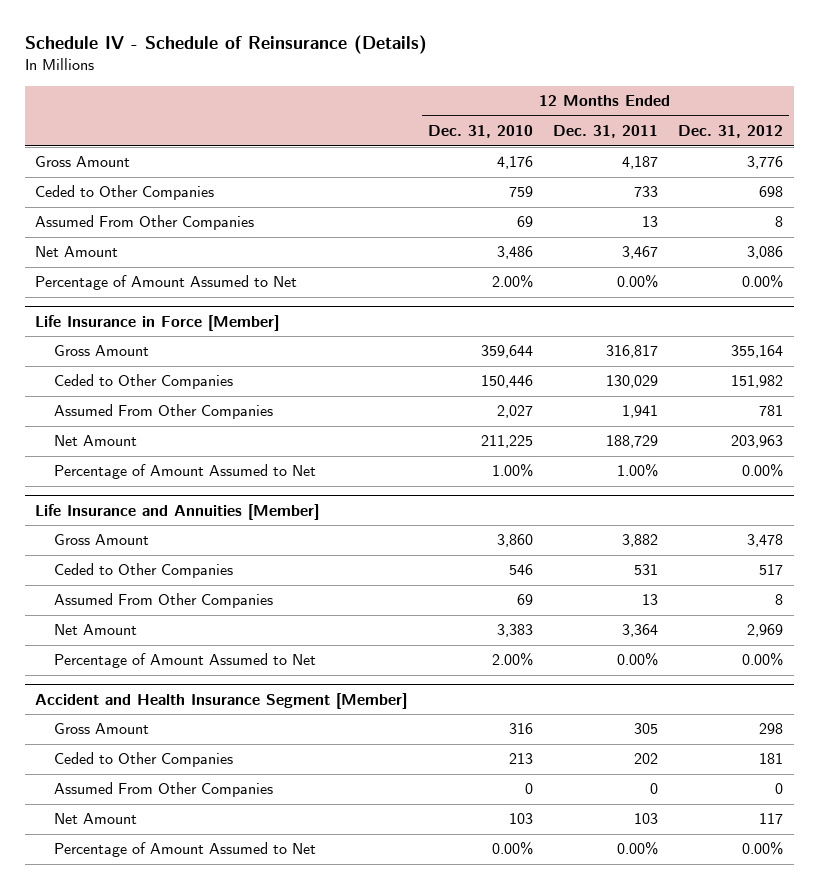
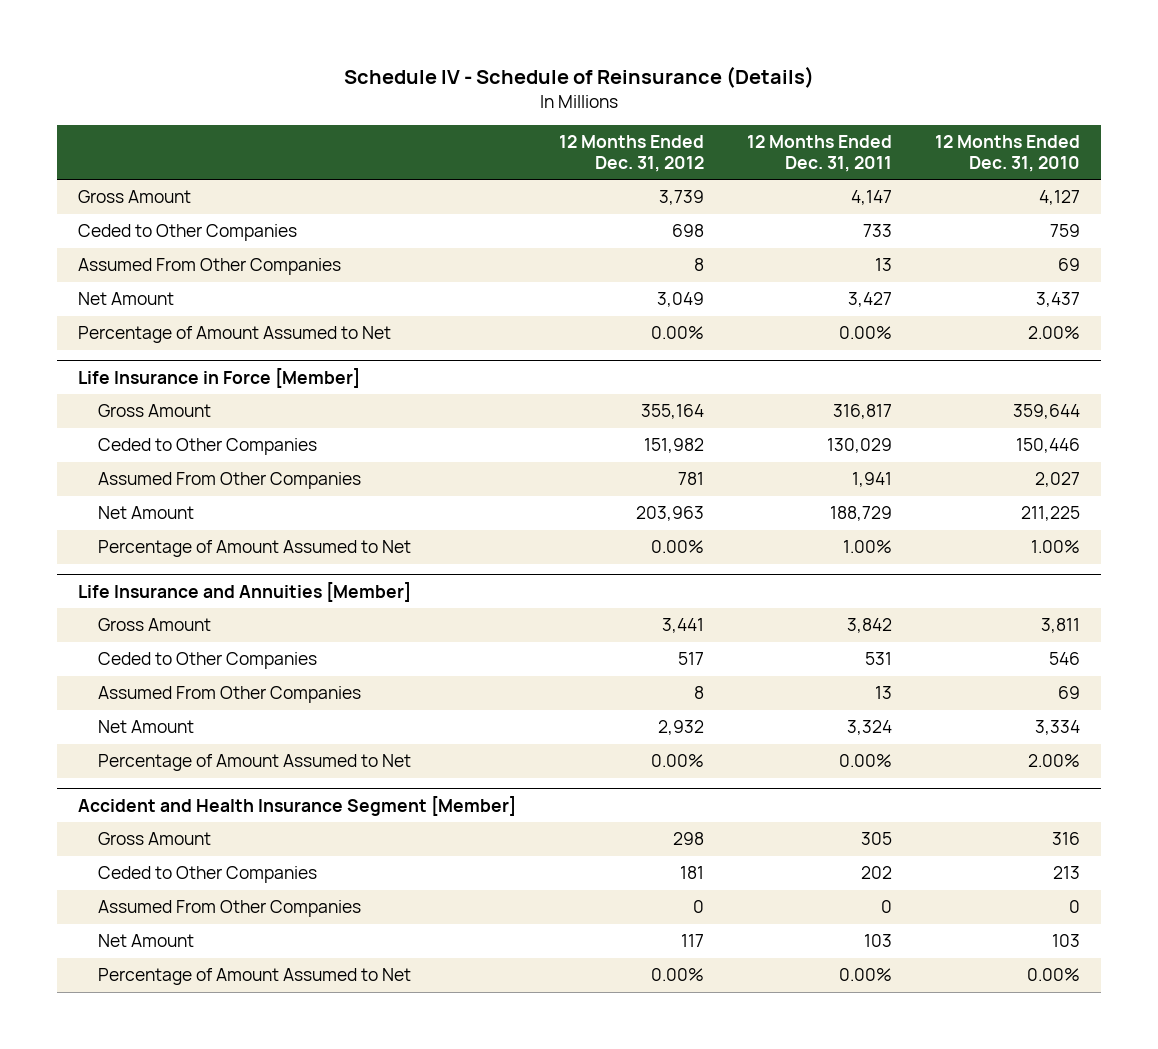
[496,156,533,170] 4,176 -> [1038,190,1080,206] 4,127
[621,156,658,170] 4,187 -> [850,190,892,206] 4,147
[747,156,784,170] 3,776 -> [659,190,705,206] 3,739
[496,246,533,260] 3,486 -> [1035,292,1080,308] 3,437
[621,246,658,260] 3,467 -> [847,292,892,308] 3,427
[747,246,784,260] 3,086 -> [657,292,705,308] 3,049
[496,534,533,548] 3,860 -> [1040,618,1080,634] 3,811
[621,534,658,548] 3,882 -> [846,618,892,634] 3,842
[747,534,784,548] 3,478 -> [662,618,705,634] 3,441
[496,624,533,638] 3,383 -> [1034,720,1080,736] 3,334
[621,624,658,638] 3,364 -> [846,720,892,736] 3,324
[747,624,784,638] 2,969 -> [658,720,705,736] 2,932

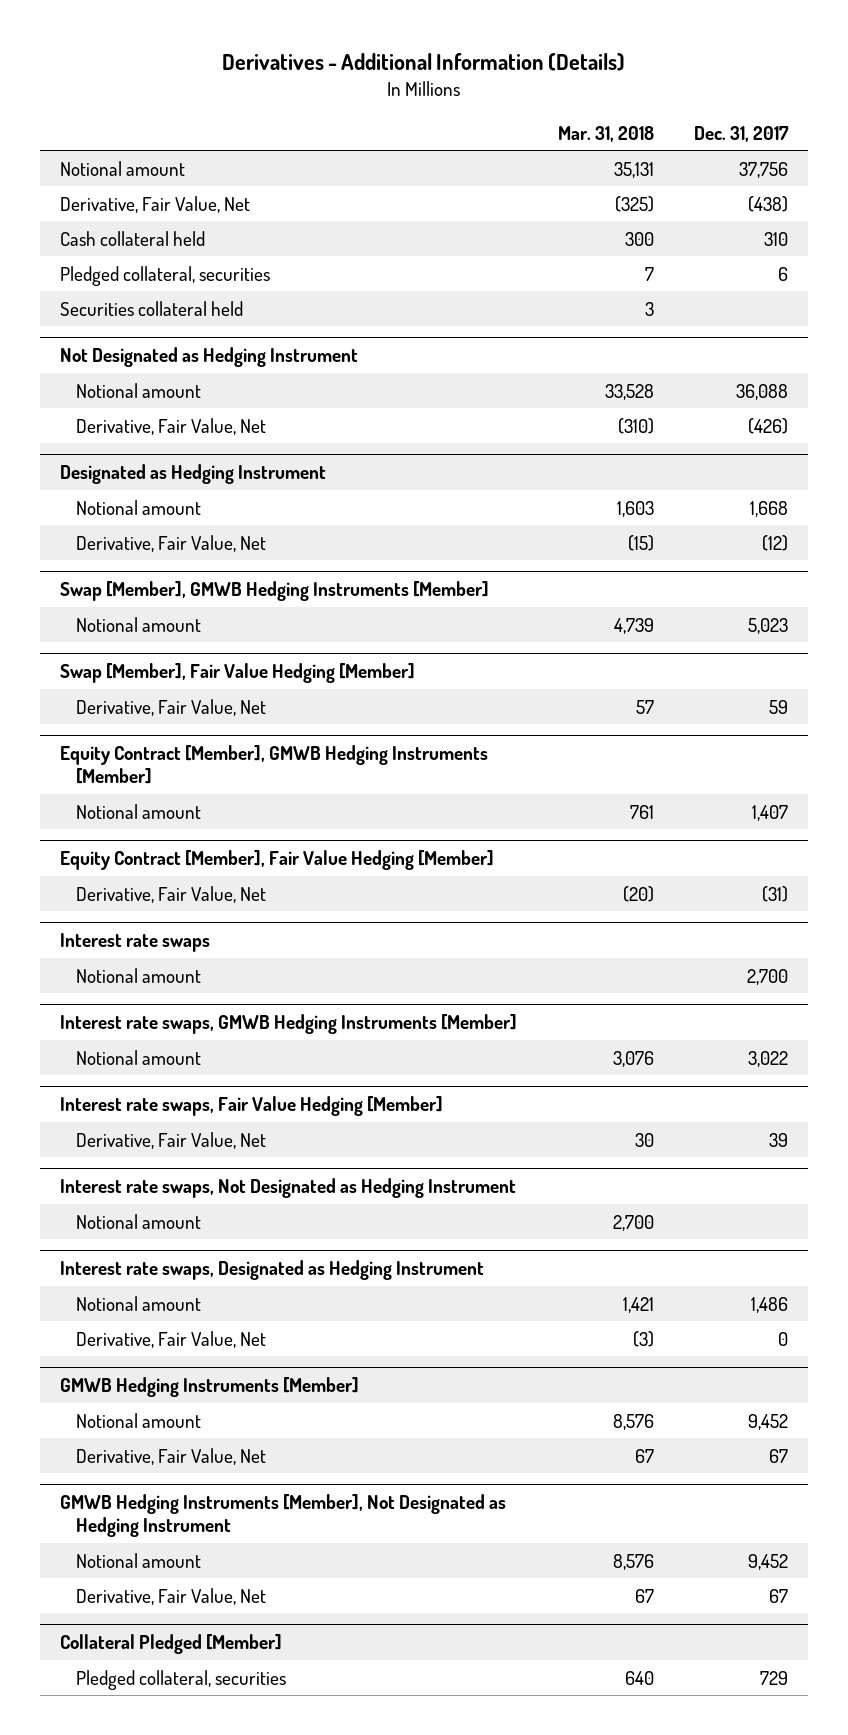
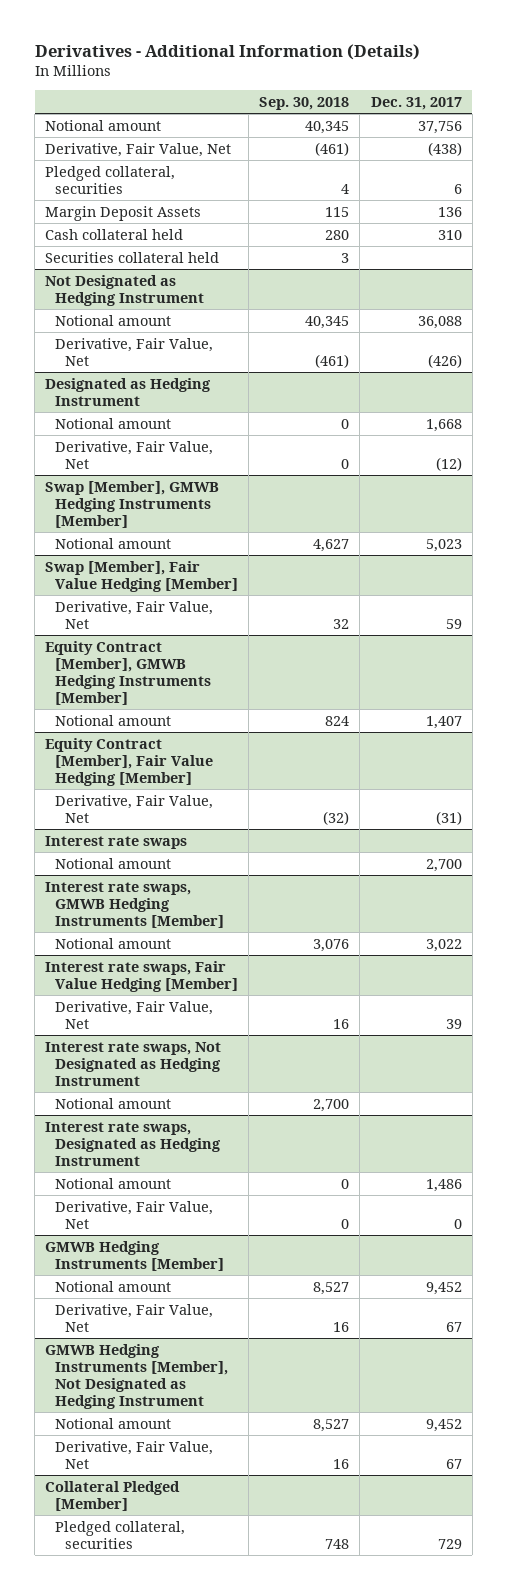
[557,125,654,142] Mar. 31, 2018 -> none
none -> [259,96,350,110] Sep. 30, 2018
none -> [45,205,202,221] Margin Deposit Assets
[60,230,206,246] Cash collateral held -> [45,228,184,240] Cash collateral held

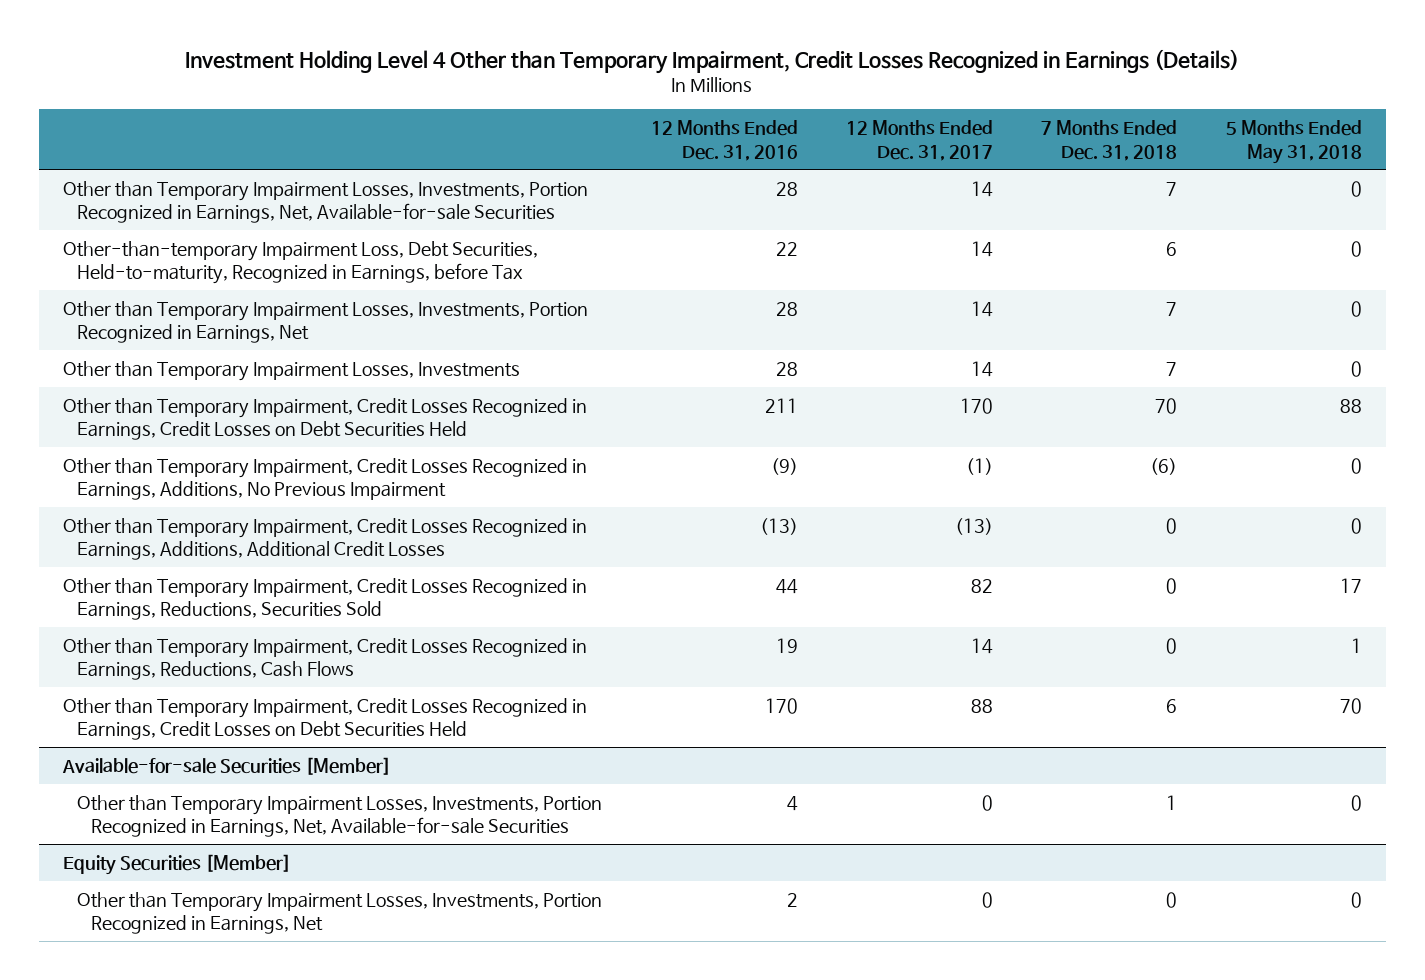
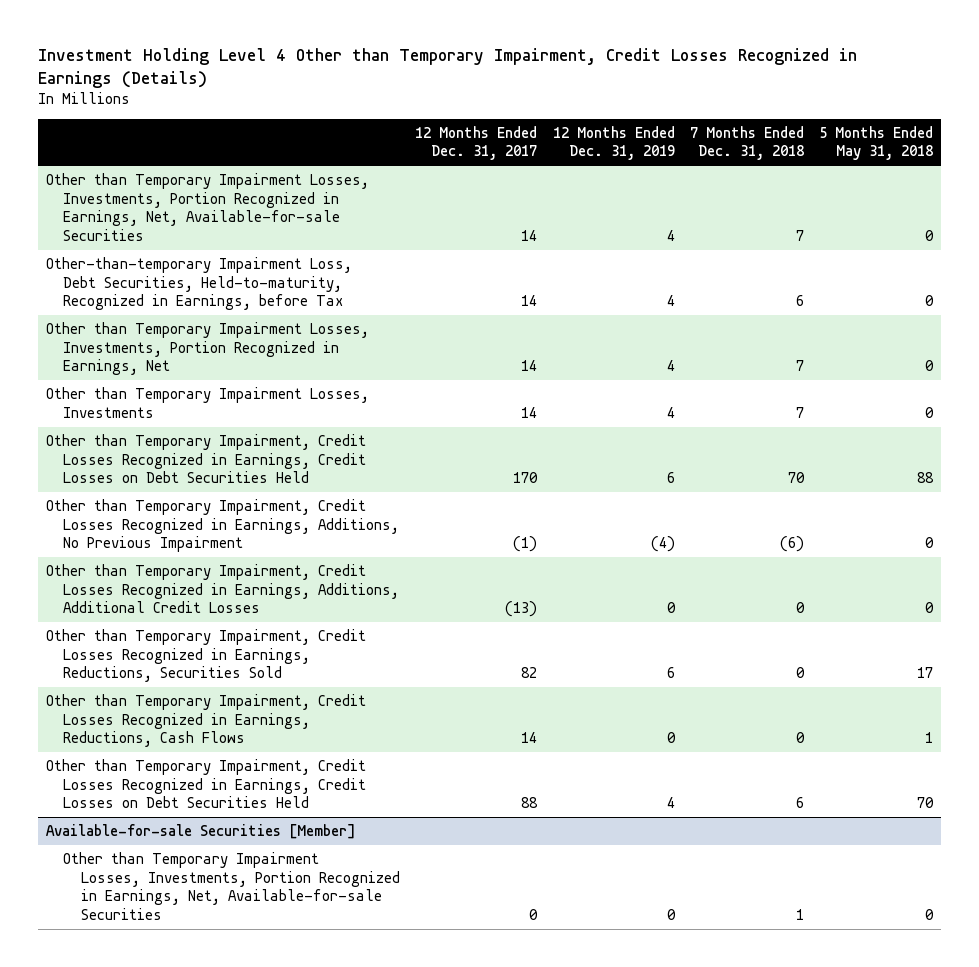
[650,120,798,161] 12 Months Ended Dec. 31, 2016 -> none
none -> [552,125,675,161] 12 Months Ended Dec. 31, 2019
[62,853,291,875] Equity Securities [Member] -> none
[77,891,603,935] Other than Temporary Impairment Losses, Investments, Portion Recognized in Earnings, Net -> none

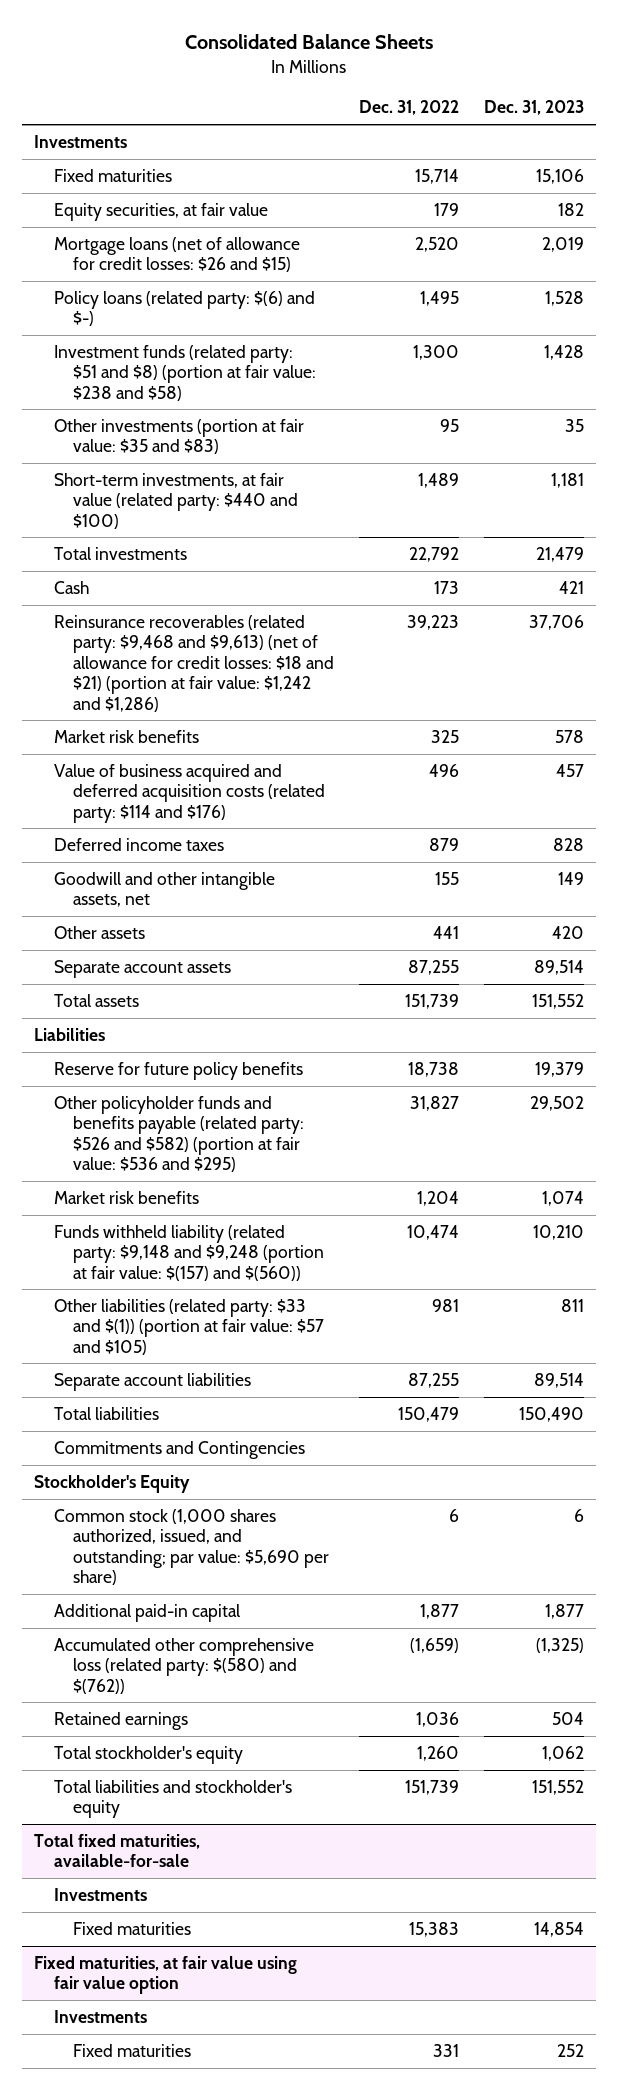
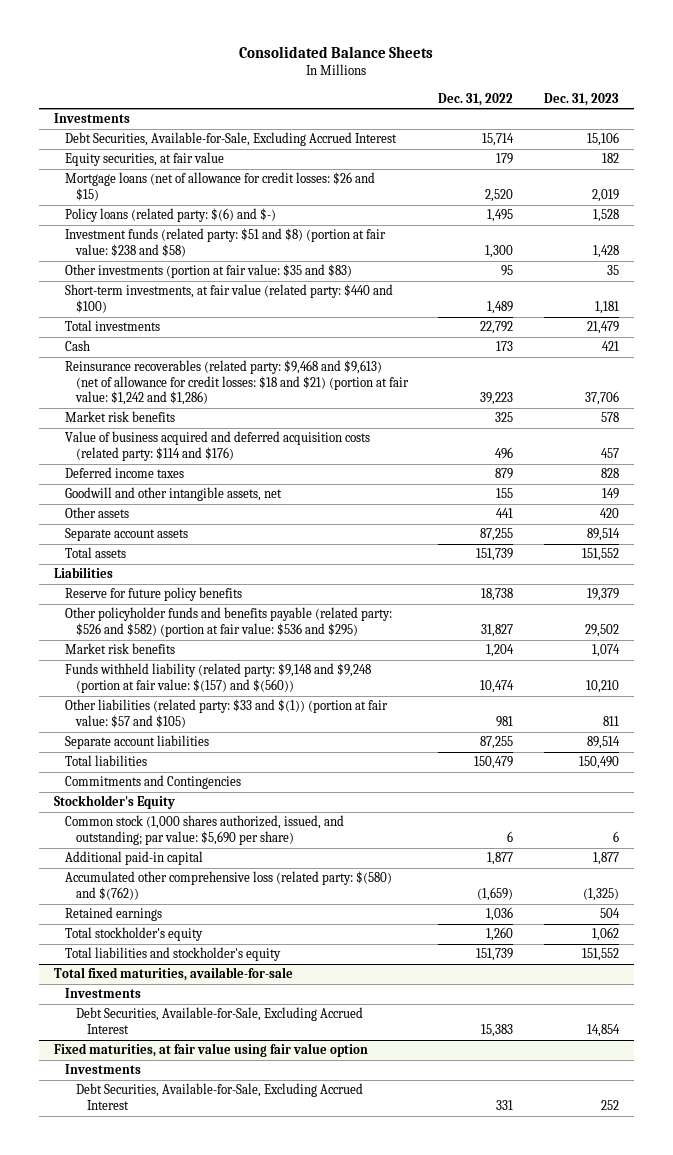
[53,168,172,182] Fixed maturities -> [65,132,398,147] Debt Securities, Available-for-Sale, Excluding Accrued Interest
[72,1921,191,1935] Fixed maturities -> [76,1007,364,1034] Debt Securities, Available-for-Sale, Excluding Accrued Interest
[72,2043,191,2057] Fixed maturities -> [76,1083,364,1110] Debt Securities, Available-for-Sale, Excluding Accrued Interest

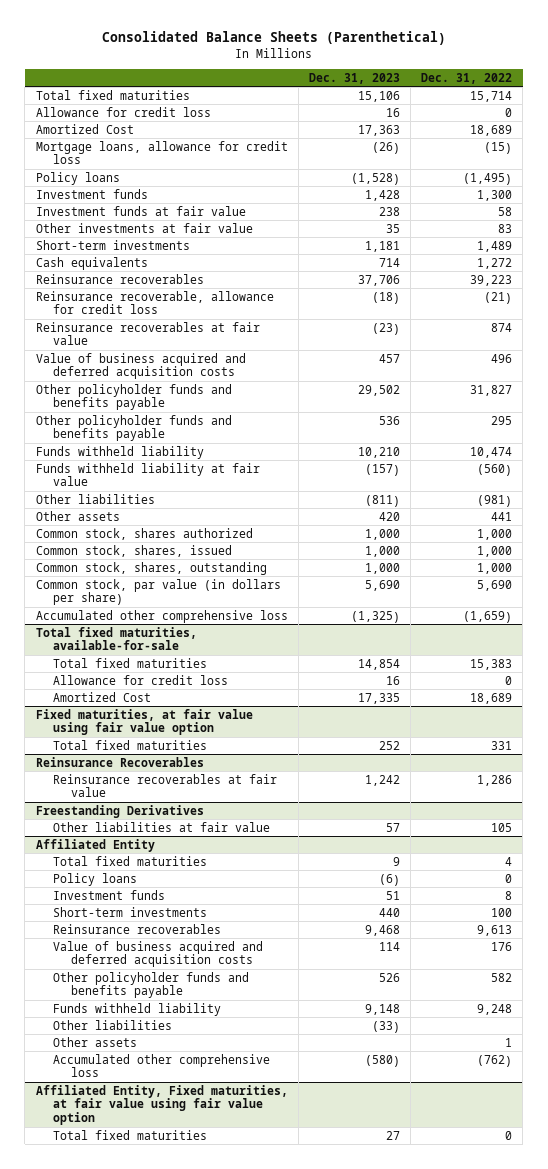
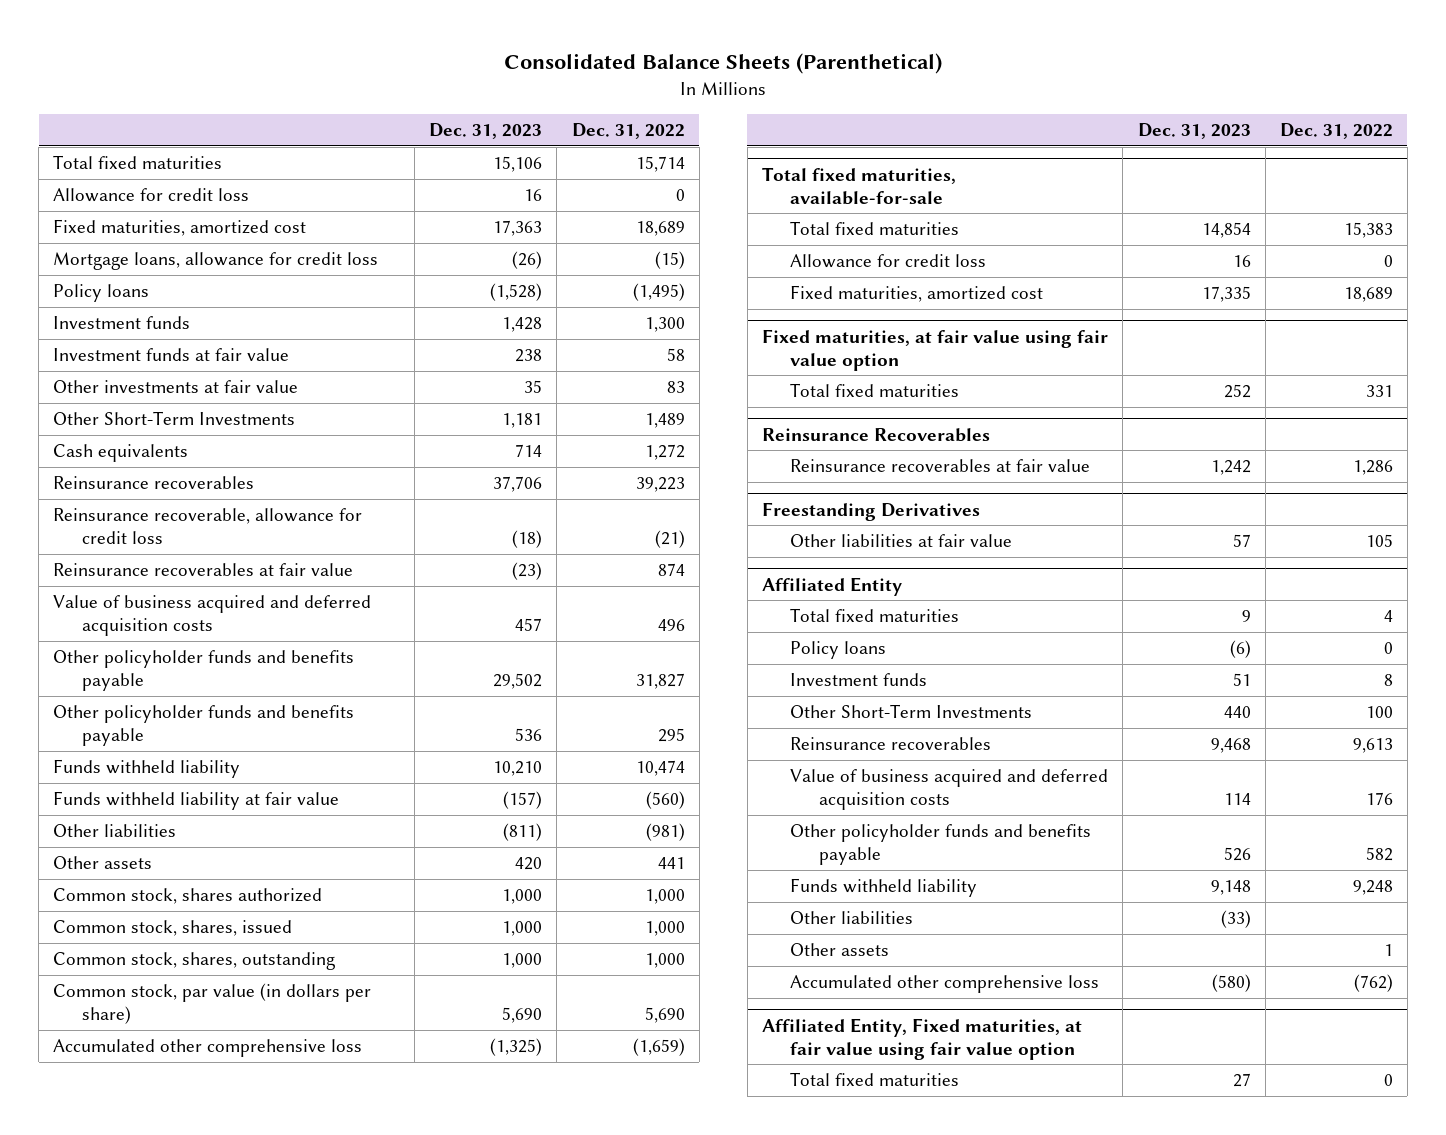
[35,123,134,134] Amortized Cost -> [53,219,307,237] Fixed maturities, amortized cost
[35,239,190,250] Short-term investments -> [53,411,296,426] Other Short-Term Investments
[53,691,152,702] Amortized Cost -> [790,285,1044,303] Fixed maturities, amortized cost
[53,906,208,917] Short-term investments -> [790,704,1033,719] Other Short-Term Investments

